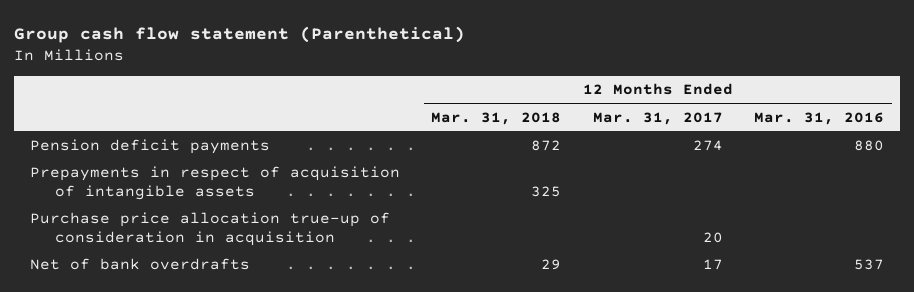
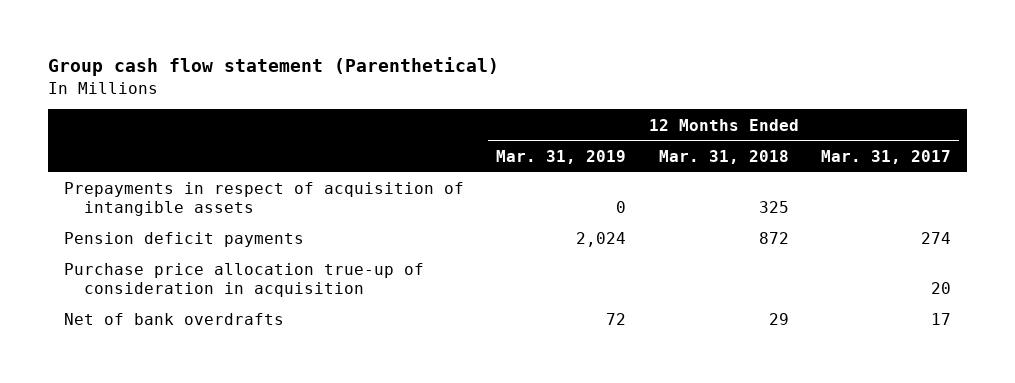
[754,111,885,125] Mar. 31, 2016 -> none
none -> [496,149,627,164] Mar. 31, 2019
[30,139,271,155] Pension deficit payments -> [64,232,305,248] Pension deficit payments

